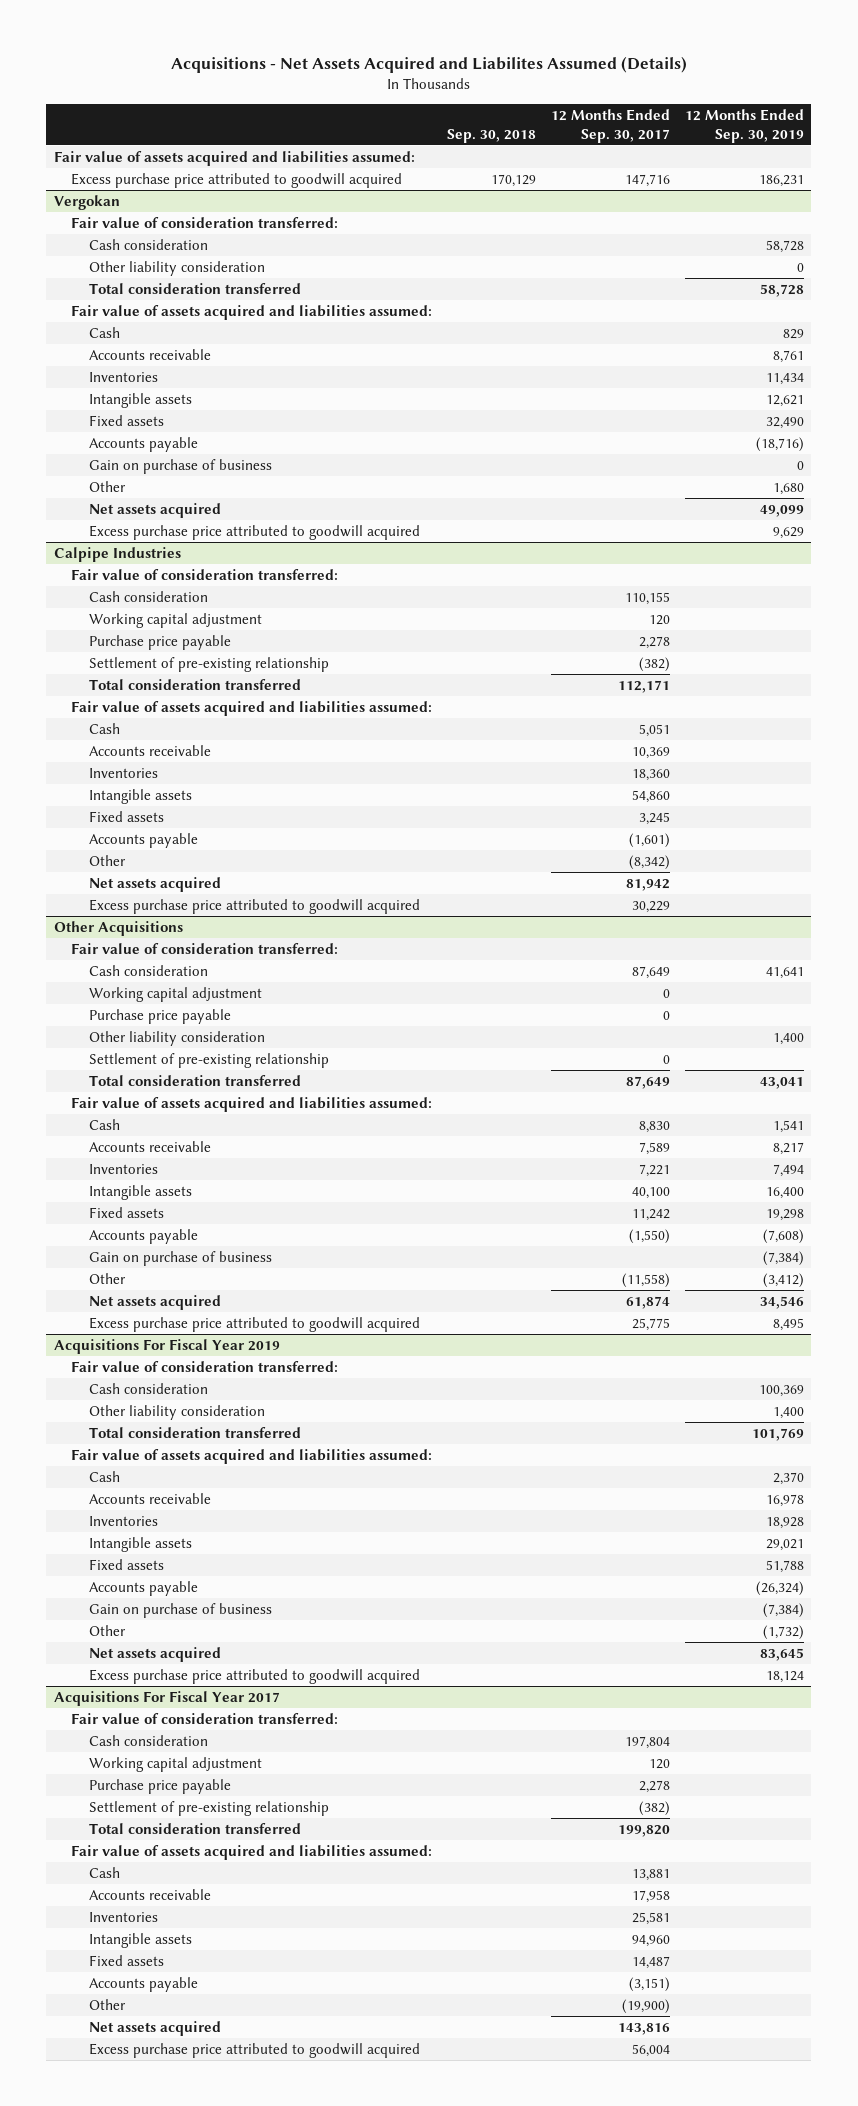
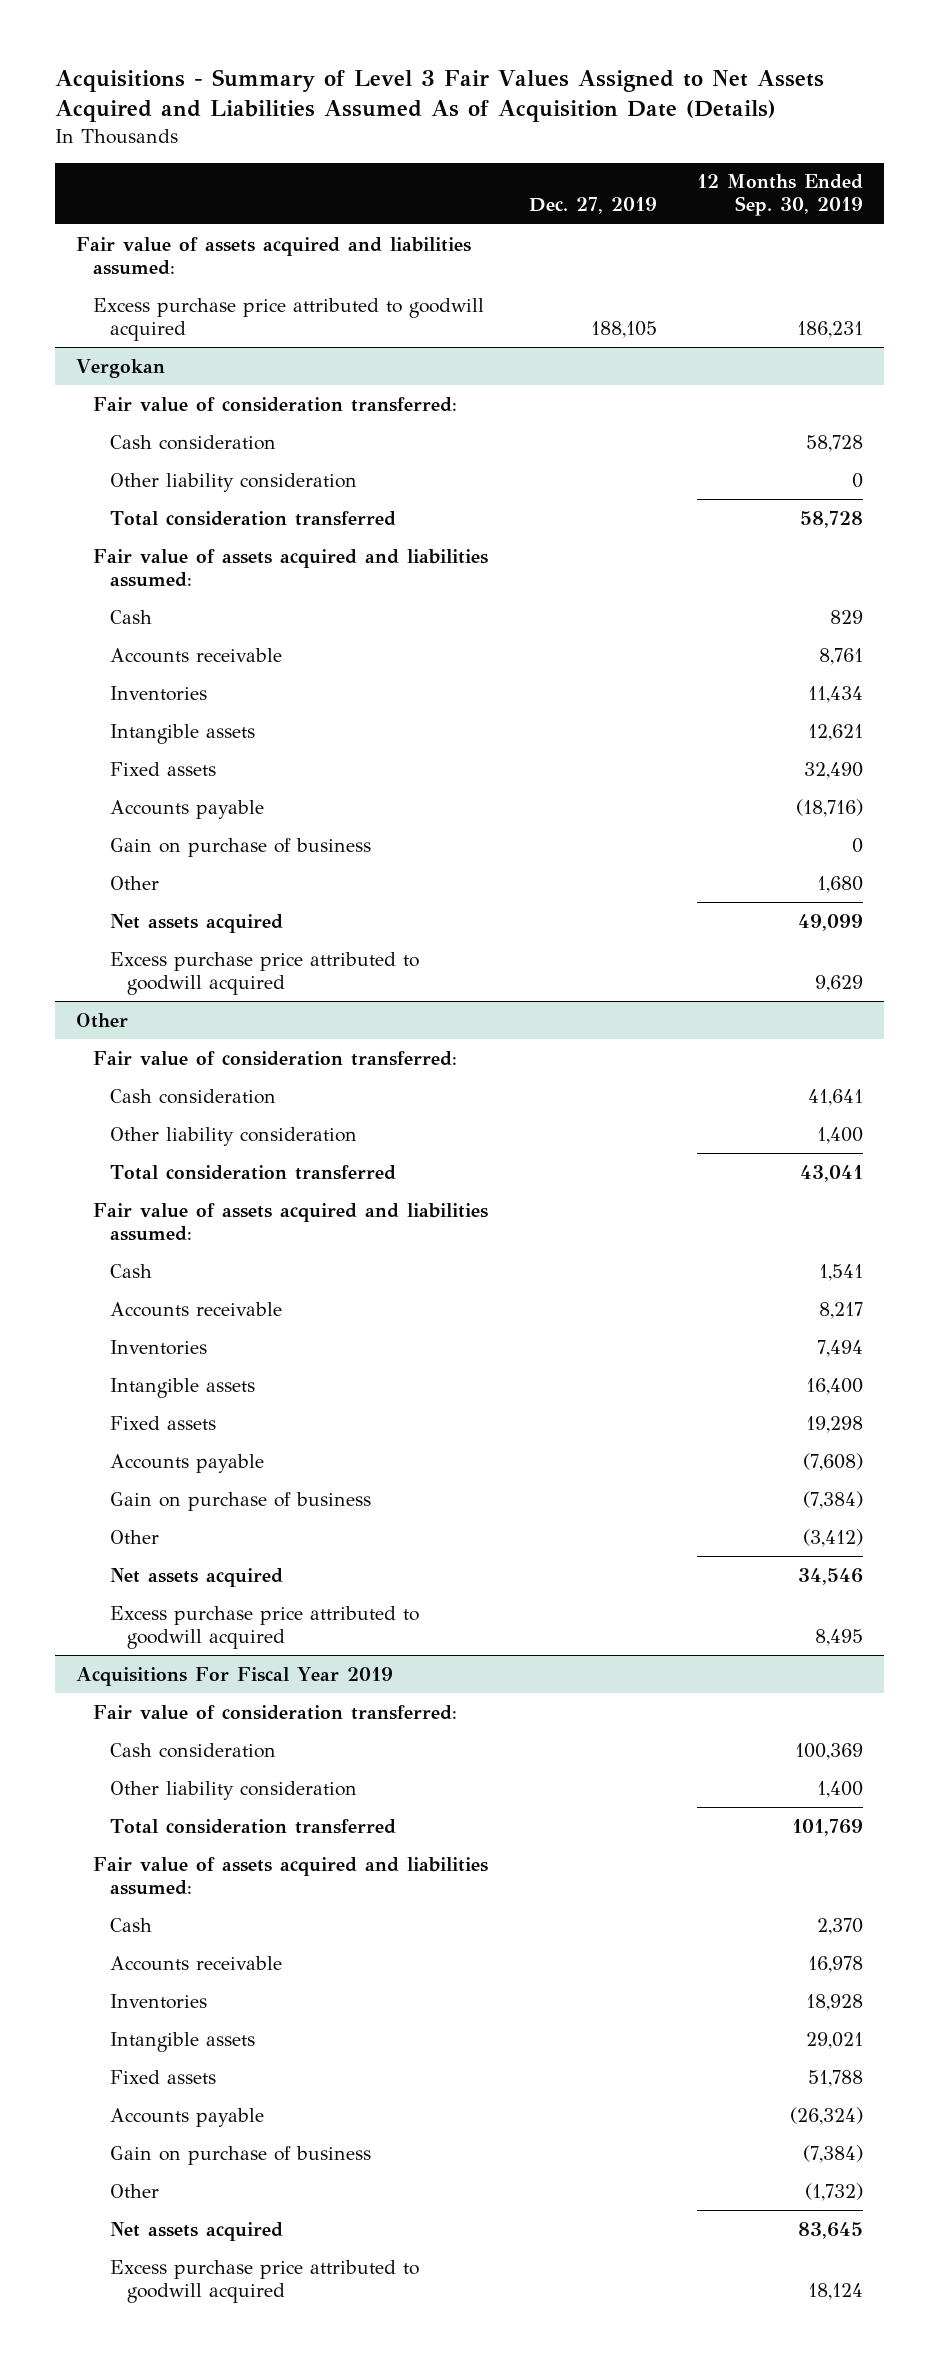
[170,56,687,74] Acquisitions - Net Assets Acquired and Liabilites Assumed (Details) -> [55,68,825,123] Acquisitions - Summary of Level 3 Fair Values Assigned to Net Assets Acquired and Liabilities Assumed As of Acquisition Date (Details)
[447,128,537,143] Sep. 30, 2018 -> none
[551,109,671,143] 12 Months Ended Sep. 30, 2017 -> none
none -> [528,197,657,215] Dec. 27, 2019
[53,546,181,562] Calpipe Industries -> none
[71,568,339,580] Fair value of consideration transferred: -> none
[88,590,208,602] Cash consideration -> none
[88,612,262,628] Working capital adjustment -> none
[88,634,231,650] Purchase price payable -> none
[88,656,329,672] Settlement of pre-existing relationship -> none
[88,678,301,690] Total consideration transferred -> none
[71,700,433,716] Fair value of assets acquired and liabilities assumed: -> none
[88,722,120,734] Cash -> none
[88,744,211,756] Accounts receivable -> none
[88,767,158,778] Inventories -> none
[88,788,192,804] Intangible assets -> none
[88,810,164,822] Fixed assets -> none
[88,832,198,848] Accounts payable -> none
[88,854,126,866] Other -> none
[88,876,221,892] Net assets acquired -> none
[88,898,420,914] Excess purchase price attributed to goodwill acquired -> none
[53,920,183,936] Other Acquisitions -> [75,1012,128,1028] Other
[88,986,262,1002] Working capital adjustment -> none
[88,1008,231,1024] Purchase price payable -> none
[88,1052,329,1068] Settlement of pre-existing relationship -> none
[53,1690,280,1706] Acquisitions For Fiscal Year 2017 -> none
[71,1712,339,1724] Fair value of consideration transferred: -> none
[88,1734,208,1746] Cash consideration -> none
[88,1756,262,1772] Working capital adjustment -> none
[88,1778,231,1794] Purchase price payable -> none
[88,1800,329,1816] Settlement of pre-existing relationship -> none
[88,1822,301,1834] Total consideration transferred -> none
[71,1844,433,1860] Fair value of assets acquired and liabilities assumed: -> none
[88,1866,120,1878] Cash -> none
[88,1888,211,1900] Accounts receivable -> none
[88,1911,158,1922] Inventories -> none
[88,1932,192,1948] Intangible assets -> none
[88,1954,164,1966] Fixed assets -> none
[88,1976,198,1992] Accounts payable -> none
[88,1998,126,2010] Other -> none
[88,2020,221,2036] Net assets acquired -> none
[88,2042,420,2058] Excess purchase price attributed to goodwill acquired -> none

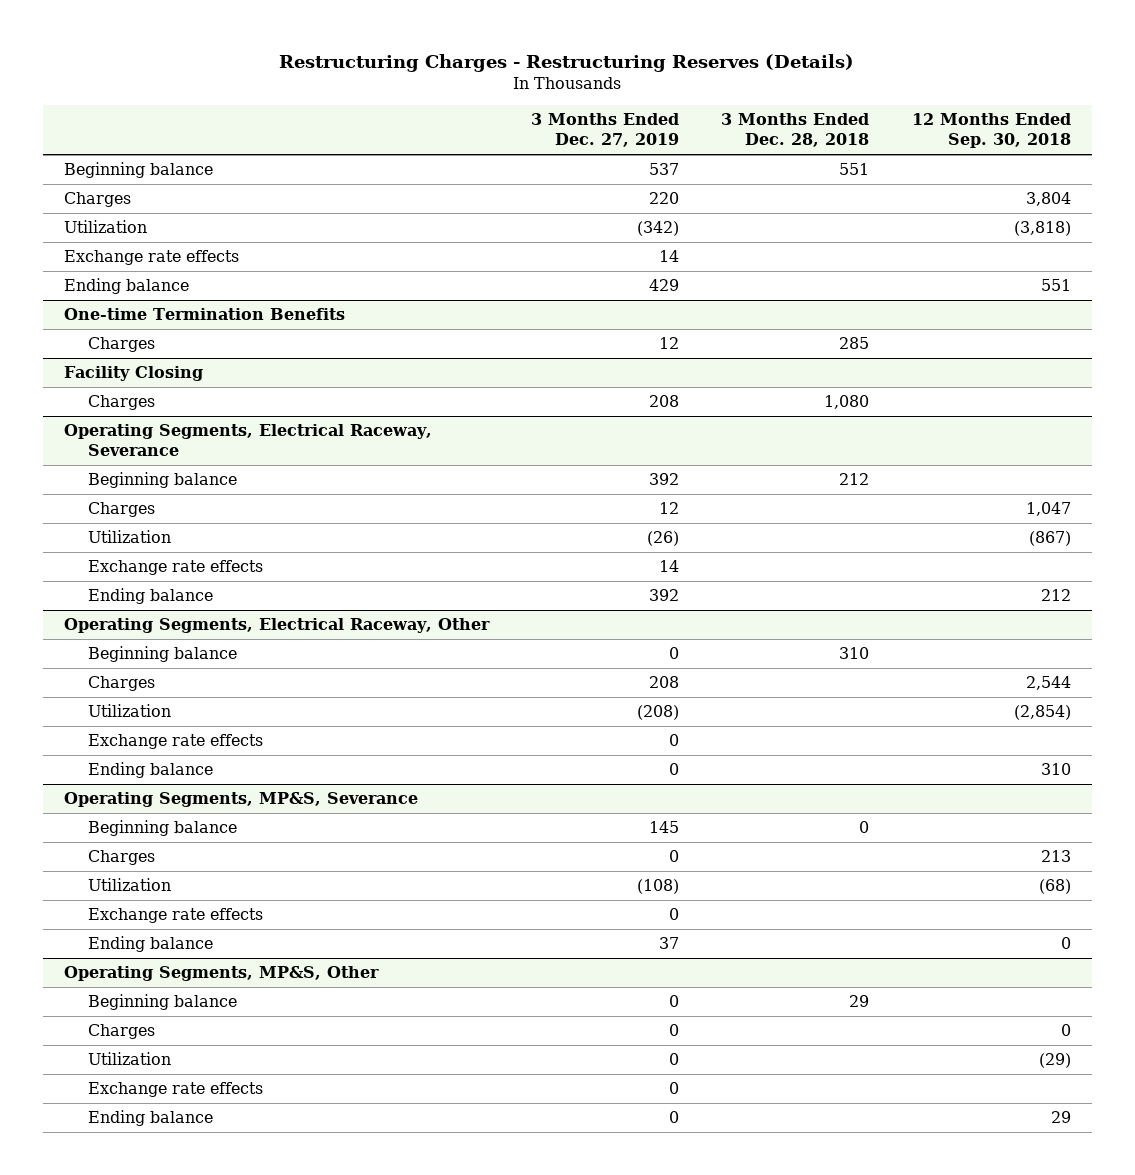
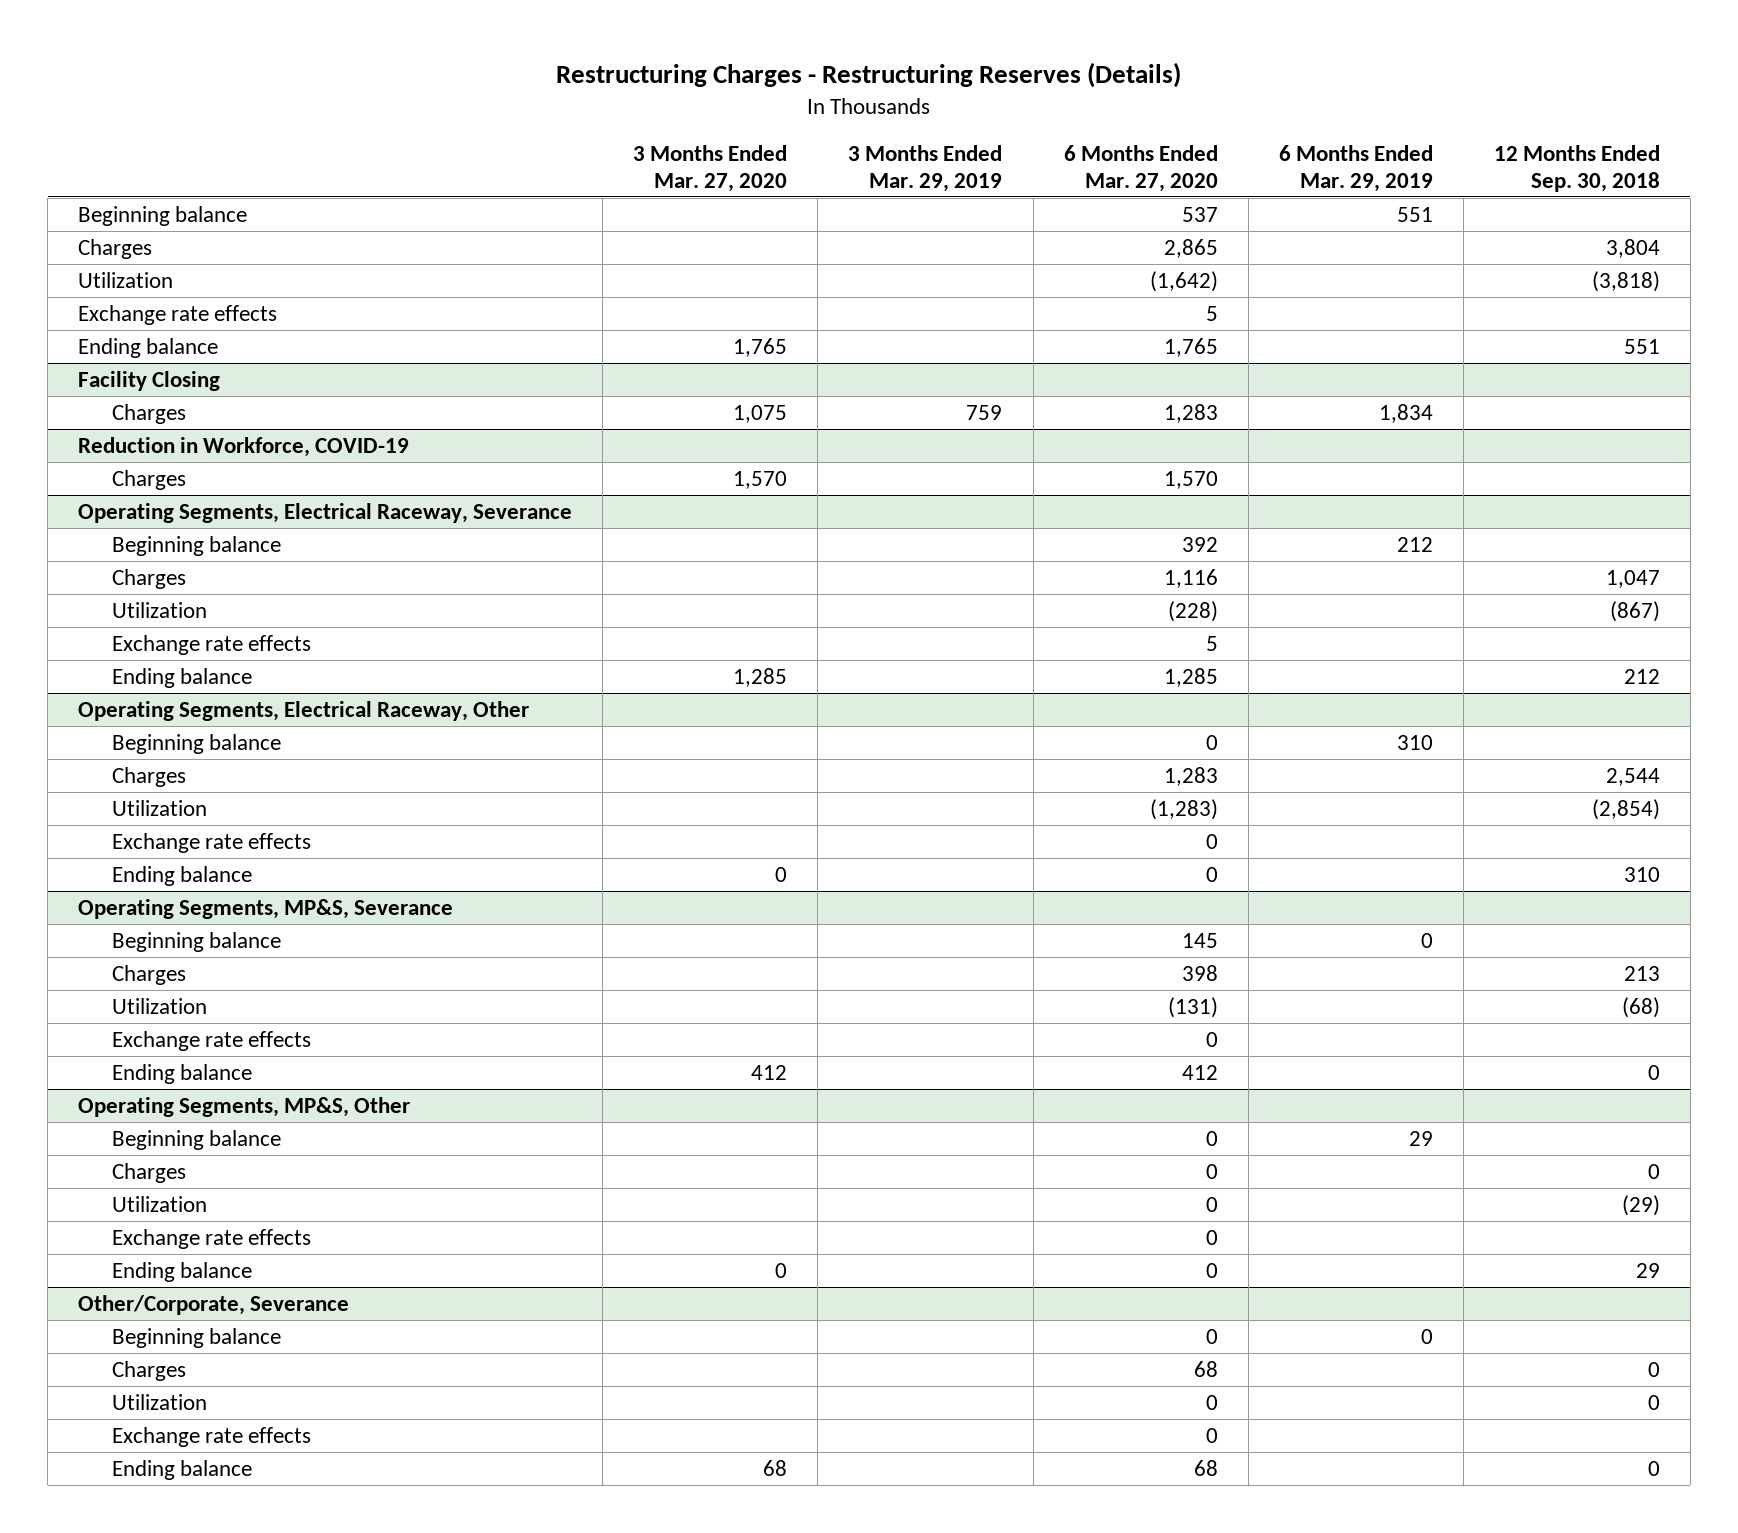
[531,113,680,148] 3 Months Ended Dec. 27, 2019 -> none
[721,113,870,148] 3 Months Ended Dec. 28, 2018 -> none
none -> [633,145,788,192] 3 Months Ended Mar. 27, 2020
none -> [848,145,1003,192] 3 Months Ended Mar. 29, 2019
none -> [1063,145,1218,192] 6 Months Ended Mar. 27, 2020
none -> [1278,145,1433,192] 6 Months Ended Mar. 29, 2019
[64,308,346,321] One-time Termination Benefits -> none
[87,337,155,353] Charges -> none
none -> [78,436,410,457] Reduction in Workforce, COVID-19
none -> [111,469,186,490] Charges
none -> [78,1294,350,1315] Other/Corporate, Severance
none -> [111,1327,281,1348] Beginning balance
none -> [111,1360,186,1381] Charges
none -> [111,1393,207,1410] Utilization
none -> [111,1426,311,1447] Exchange rate effects
none -> [111,1459,252,1480] Ending balance

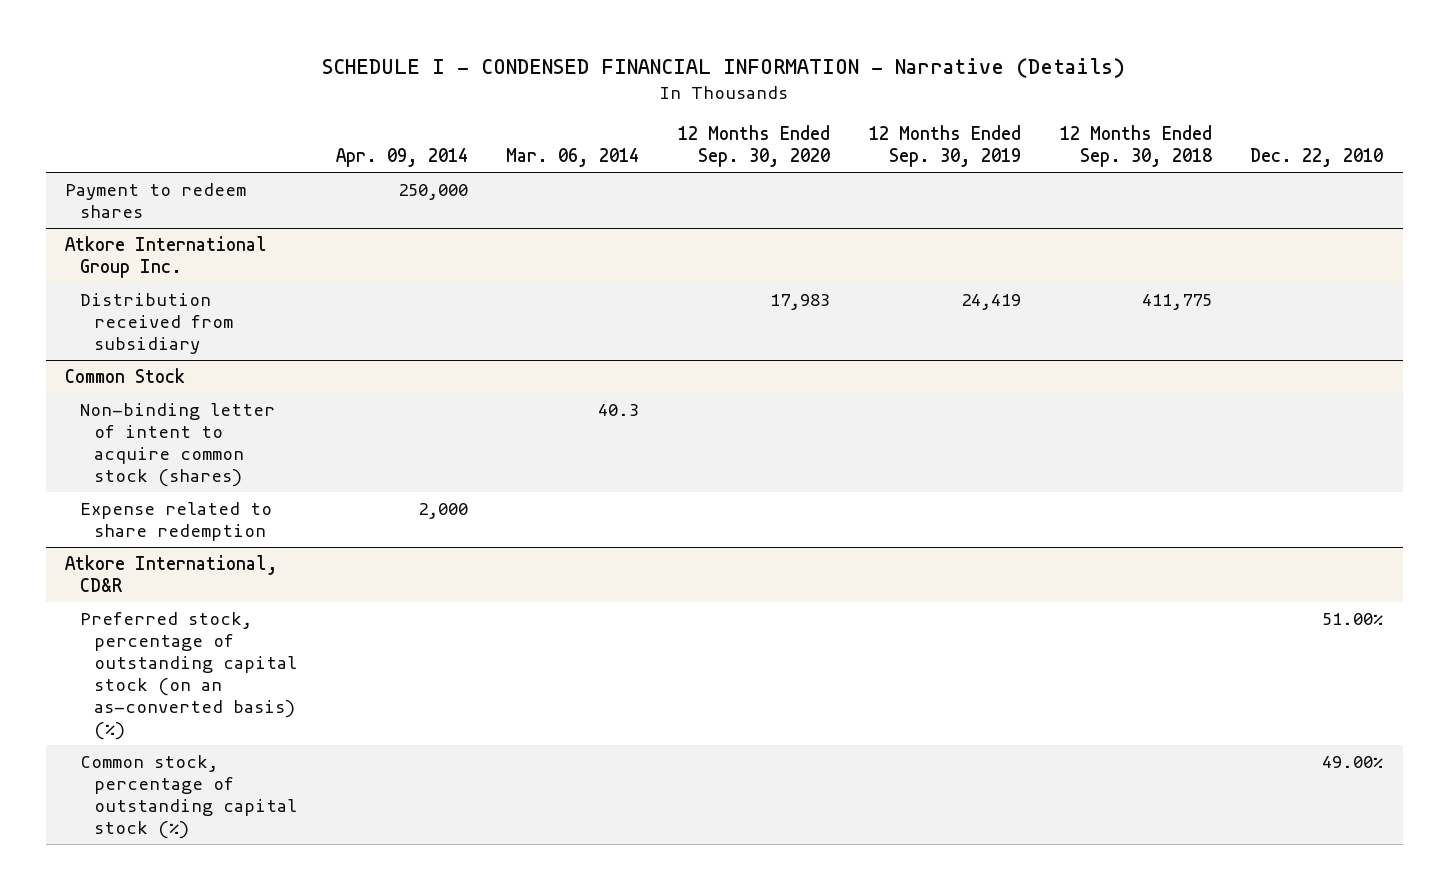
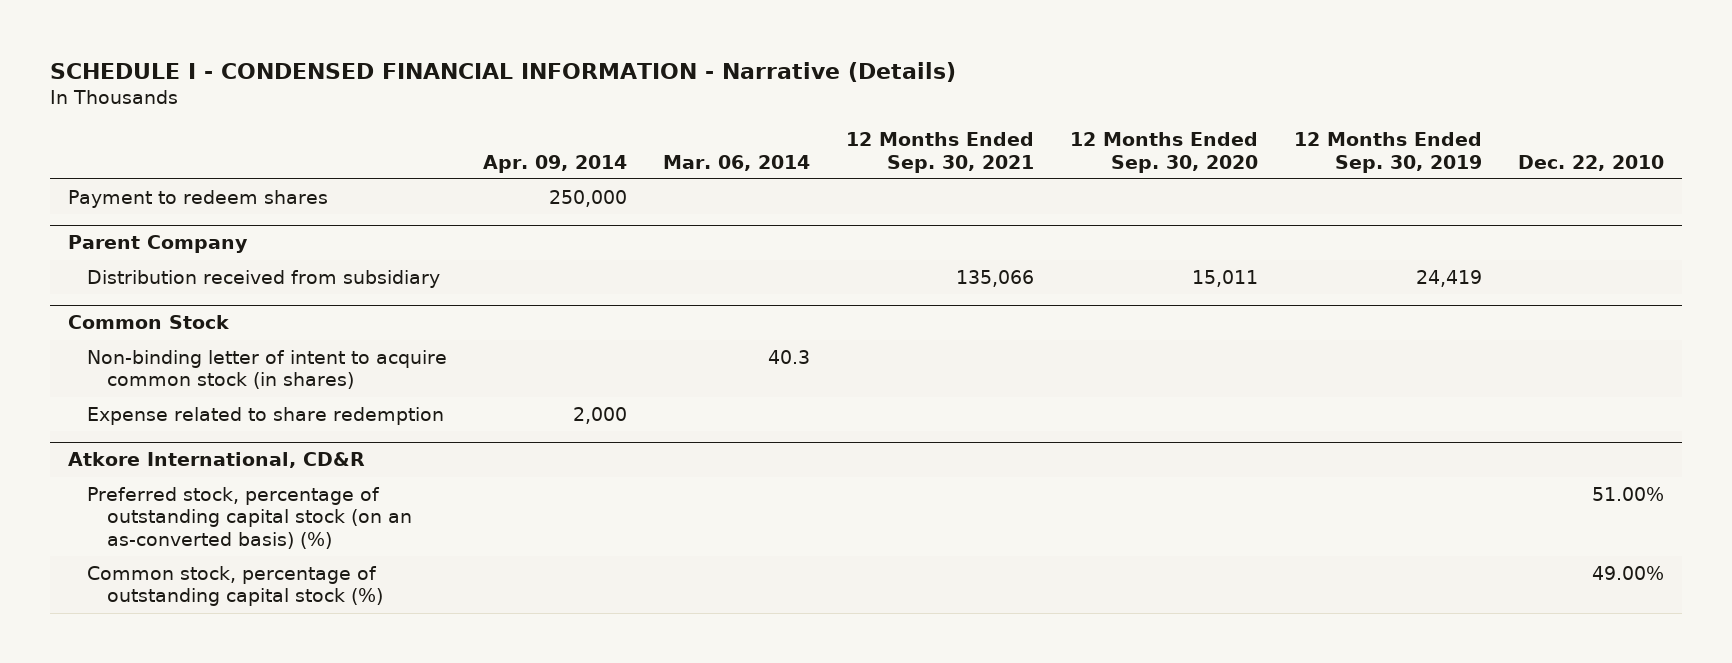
[1059,125,1212,168] 12 Months Ended Sep. 30, 2018 -> none
none -> [846,132,1035,173] 12 Months Ended Sep. 30, 2021
[65,235,268,278] Atkore International Group Inc. -> [67,235,248,254] Parent Company
[770,293,831,310] 17,983 -> [1191,269,1258,287] 15,011
[79,402,275,488] Non-binding letter of intent to acquire common stock (shares) -> [87,349,448,390] Non-binding letter of intent to acquire common stock (in shares)

